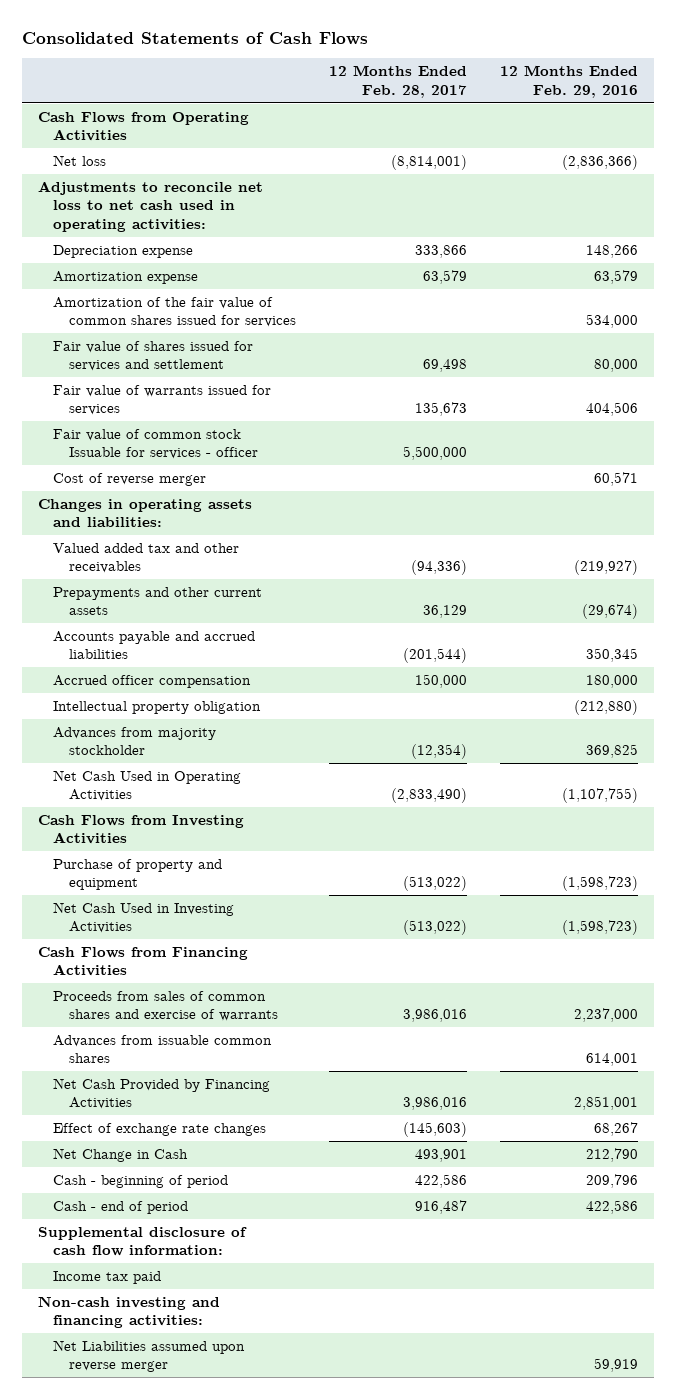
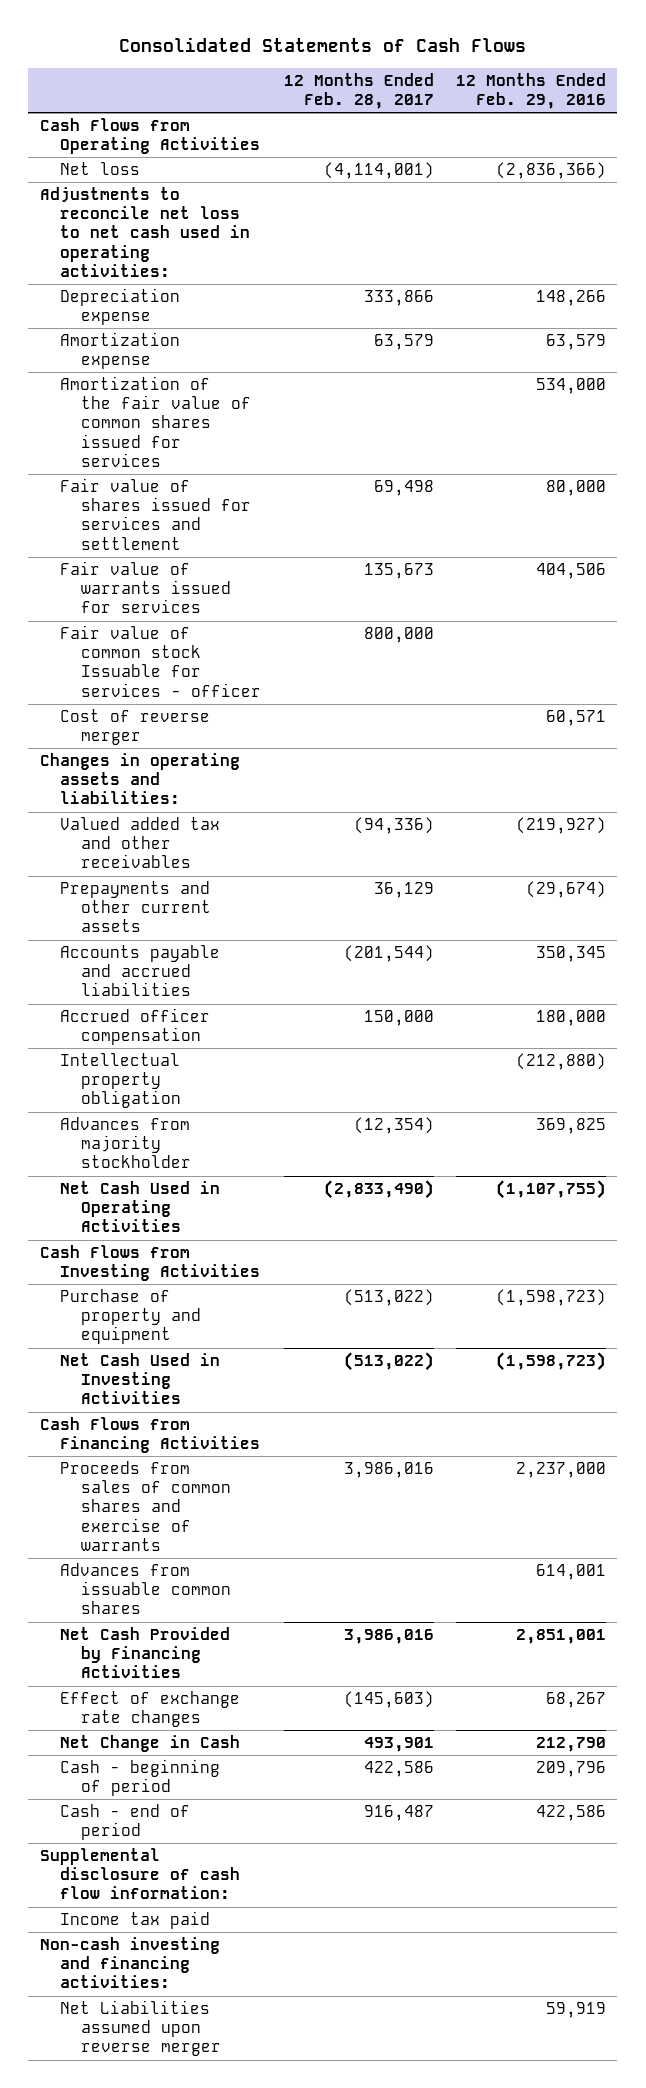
[390,154,467,170] (8,814,001) -> [323,162,434,180] (4,114,001)
[402,446,467,461] 5,500,000 -> [363,627,434,644] 800,000

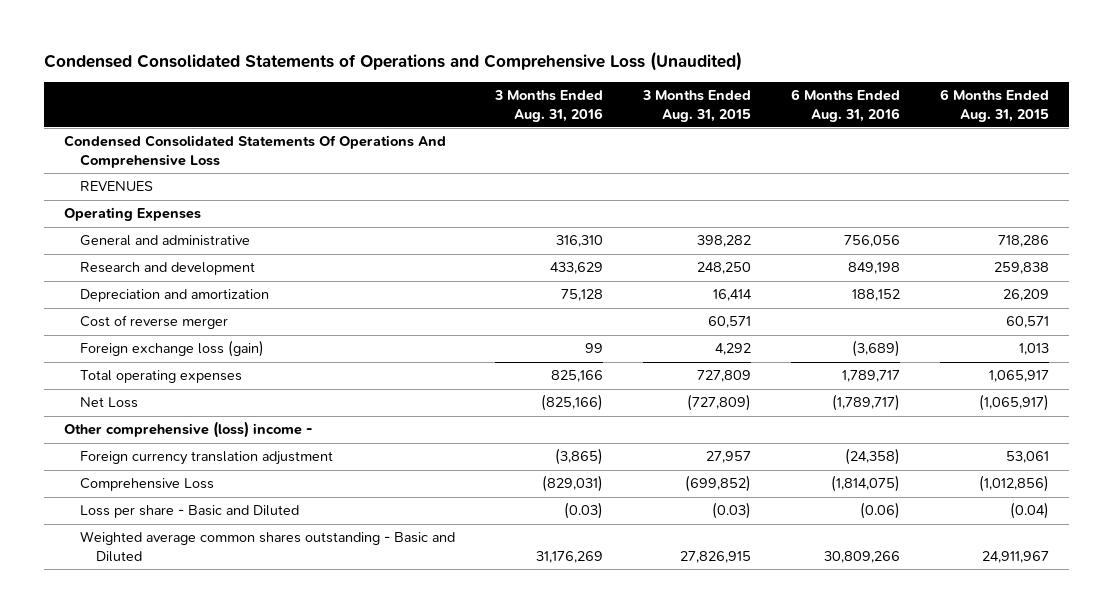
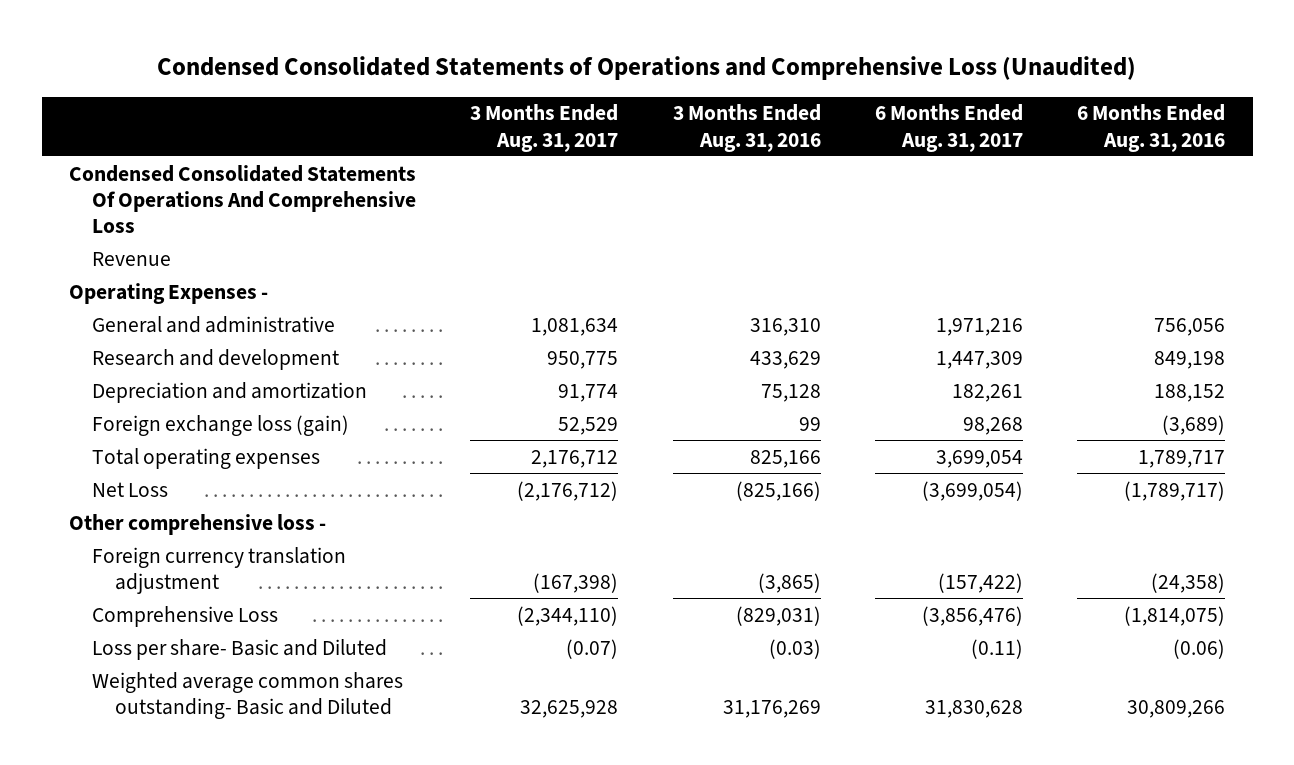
[641,89,751,122] 3 Months Ended Aug. 31, 2015 -> none
[939,88,1049,122] 6 Months Ended Aug. 31, 2015 -> none
none -> [470,104,619,152] 3 Months Ended Aug. 31, 2017
none -> [875,104,1024,152] 6 Months Ended Aug. 31, 2017
[79,181,153,192] REVENUES -> [92,251,172,266] Revenue
[64,207,202,222] Operating Expenses -> [68,282,268,304] Operating Expenses -
[79,315,228,330] Cost of reverse merger -> none
[64,421,313,439] Other comprehensive (loss) income - -> [68,513,326,535] Other comprehensive loss -
[79,505,299,519] Loss per share - Basic and Diluted -> [92,638,388,660] Loss per share- Basic and Diluted
[79,531,455,563] Weighted average common shares outstanding - Basic and Diluted -> [92,671,404,719] Weighted average common shares outstanding- Basic and Diluted

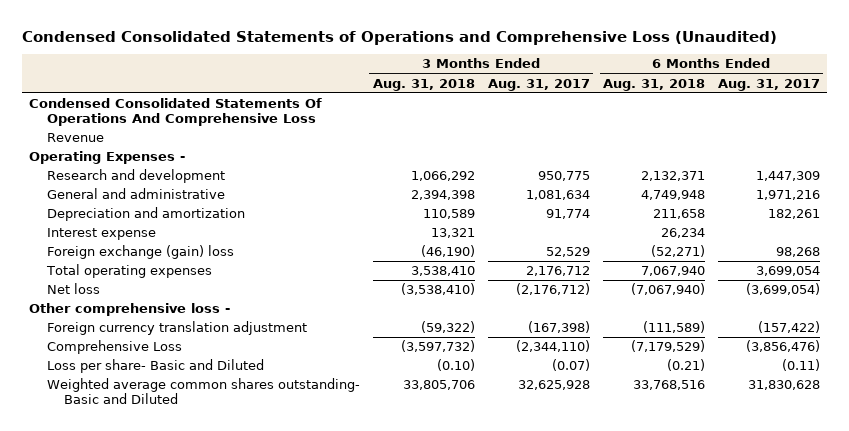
[672,104,821,152] 3 Months Ended Aug. 31, 2016 -> none
[1077,104,1226,152] 6 Months Ended Aug. 31, 2016 -> none
none -> [372,78,475,91] Aug. 31, 2018
none -> [602,78,705,91] Aug. 31, 2018
[92,315,336,333] General and administrative -> [46,188,225,200] General and administrative
none -> [46,228,156,241] Interest expense
[92,414,350,436] Foreign exchange loss (gain) -> [46,245,234,260] Foreign exchange (gain) loss
[92,481,169,497] Net Loss -> [46,283,100,295] Net loss

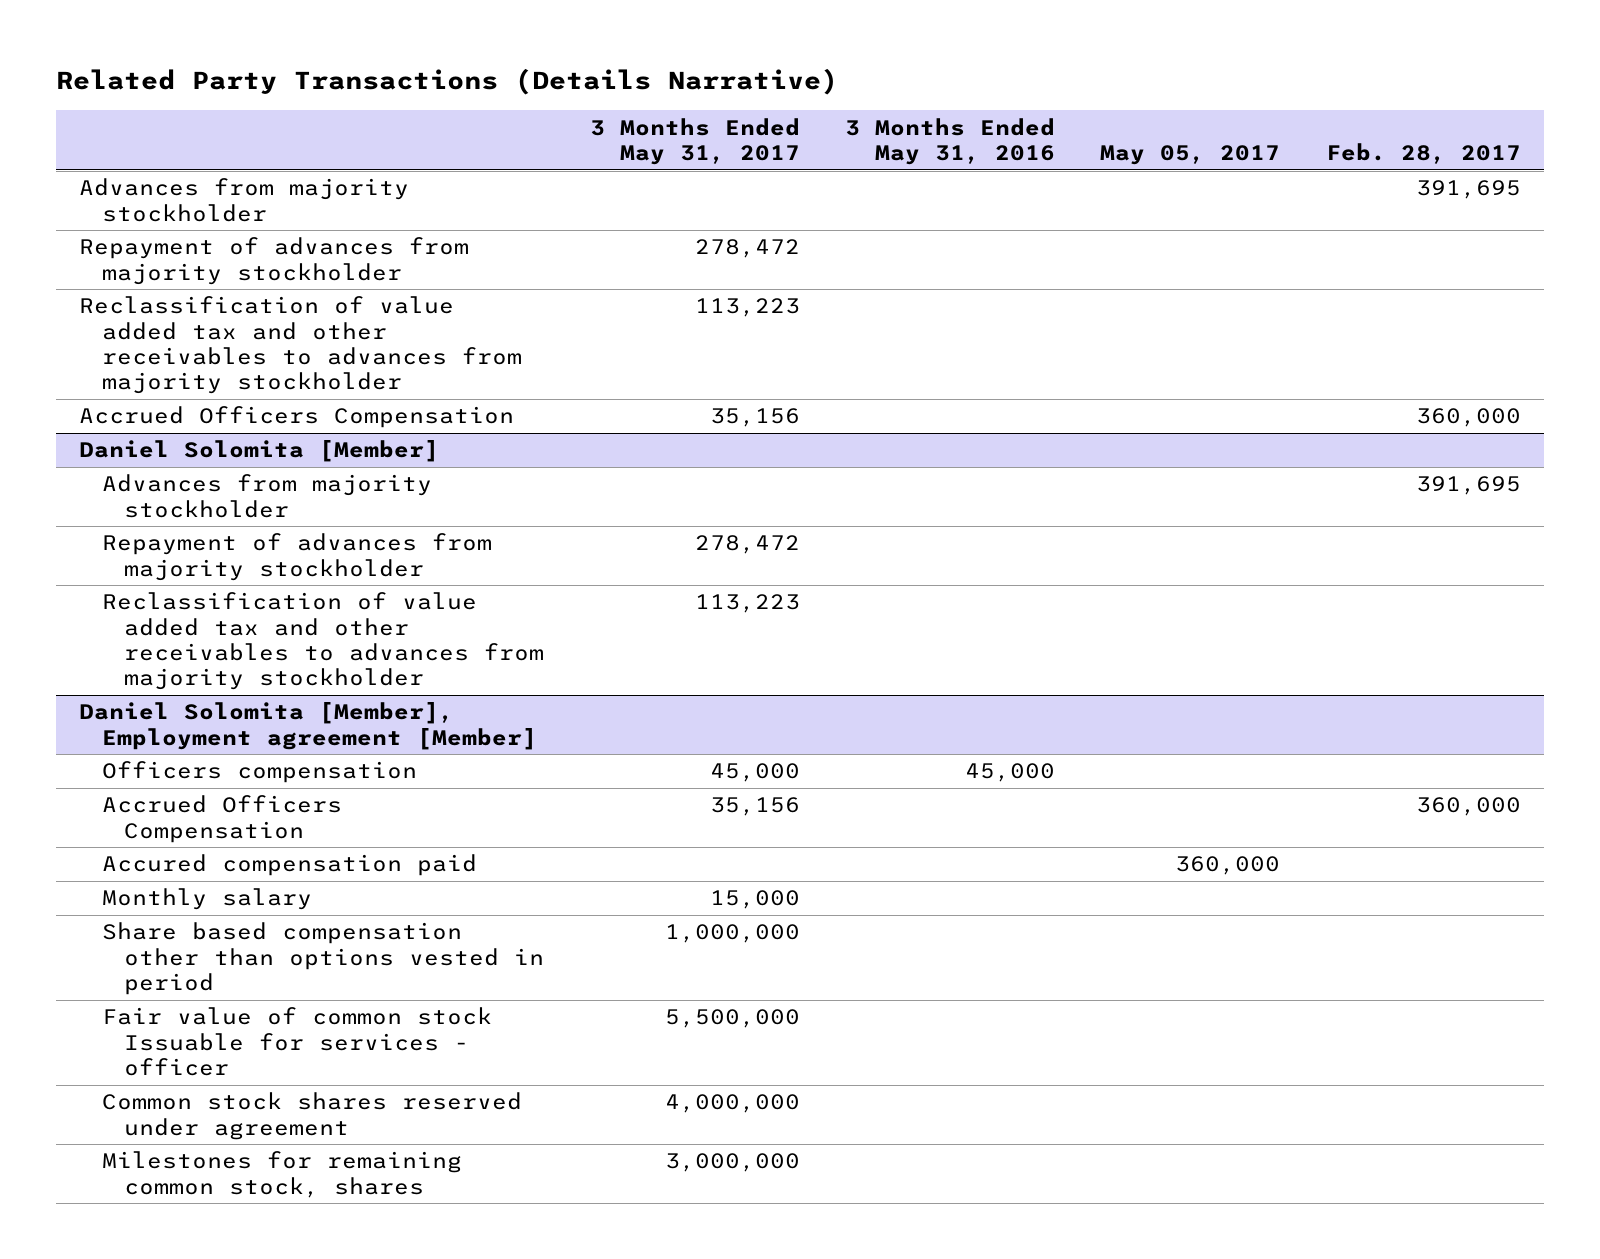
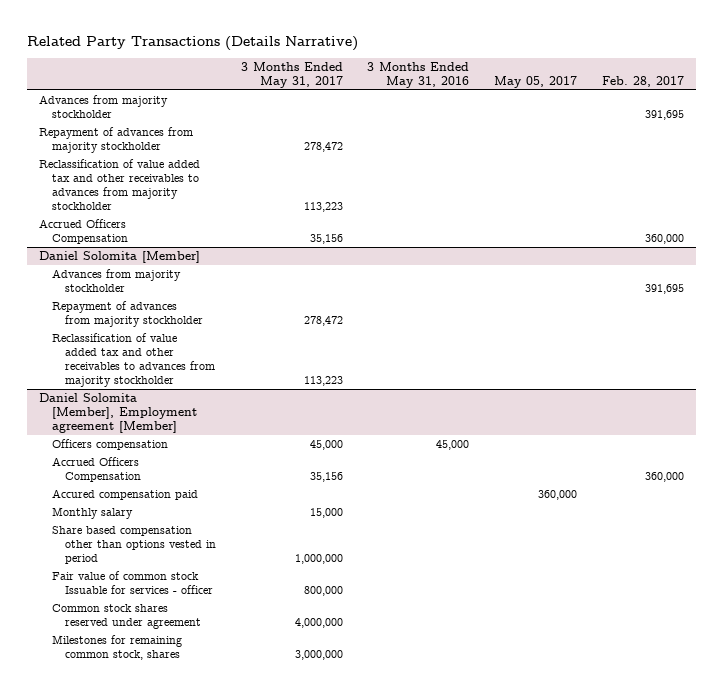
[664,1009,800,1029] 5,500,000 -> [303,586,343,597] 800,000

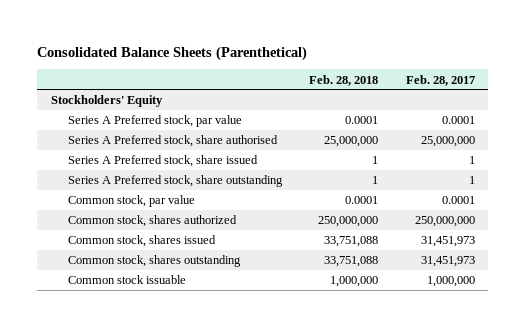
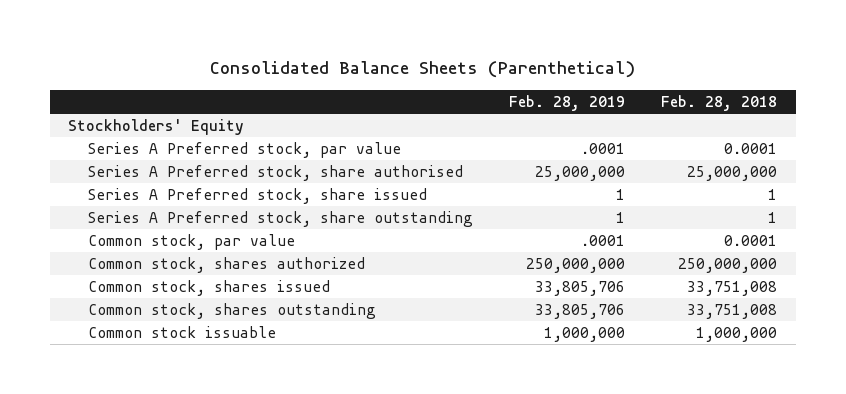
[405,74,475,86] Feb. 28, 2017 -> none
none -> [509,94,626,111] Feb. 28, 2019
[324,236,379,248] 33,751,088 -> [687,281,778,297] 33,751,008
[324,256,379,268] 33,751,088 -> [687,304,778,320] 33,751,008

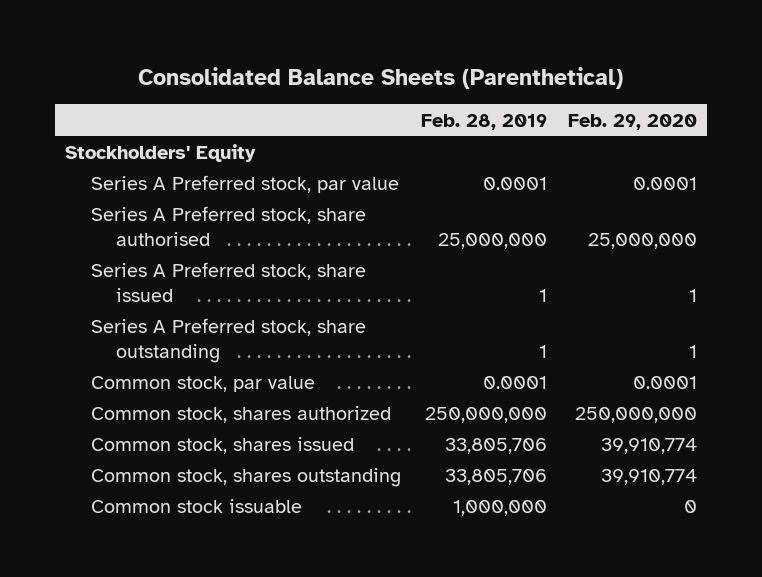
[661,94,778,111] Feb. 28, 2018 -> none
none -> [568,113,698,130] Feb. 29, 2020
[581,143,626,155] .0001 -> [483,177,548,191] 0.0001
[581,235,626,247] .0001 -> [483,376,548,390] 0.0001

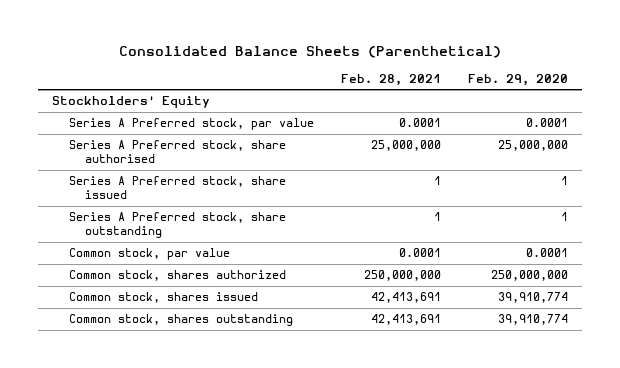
[421,113,548,130] Feb. 28, 2019 -> none
none -> [340,73,441,86] Feb. 28, 2021
[90,499,302,514] Common stock issuable -> none

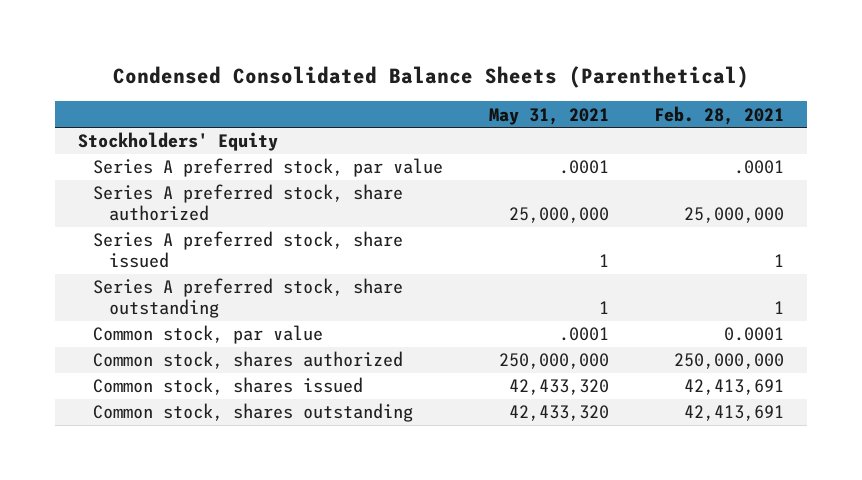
[118,45,501,58] Consolidated Balance Sheets (Parenthetical) -> [113,66,750,89] Condensed Consolidated Balance Sheets (Parenthetical)
[467,73,568,86] Feb. 29, 2020 -> none
none -> [488,107,609,125] May 31, 2021
[68,118,314,131] Series A Preferred stock, par value -> [93,158,444,178] Series A preferred stock, par value
[398,118,441,128] 0.0001 -> [734,160,785,175] .0001
[68,140,286,164] Series A Preferred stock, share authorised -> [93,184,404,222] Series A preferred stock, share authorized
[68,176,286,200] Series A Preferred stock, share issued -> [93,231,404,269] Series A preferred stock, share issued
[68,212,286,239] Series A Preferred stock, share outstanding -> [93,278,404,319] Series A preferred stock, share outstanding

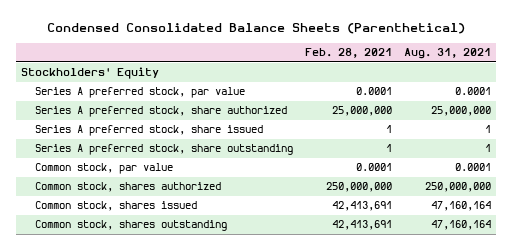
[488,107,609,125] May 31, 2021 -> none
none -> [403,48,491,60] Aug. 31, 2021
[734,160,785,175] .0001 -> [356,87,393,96] 0.0001

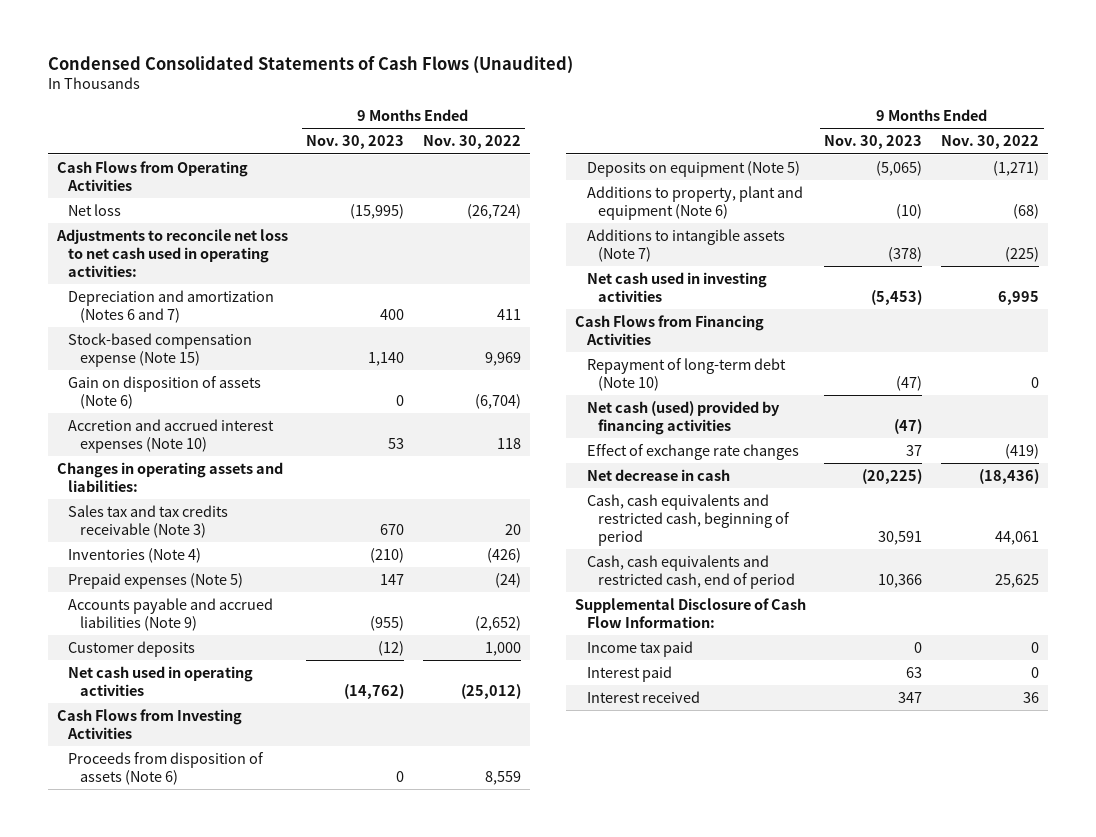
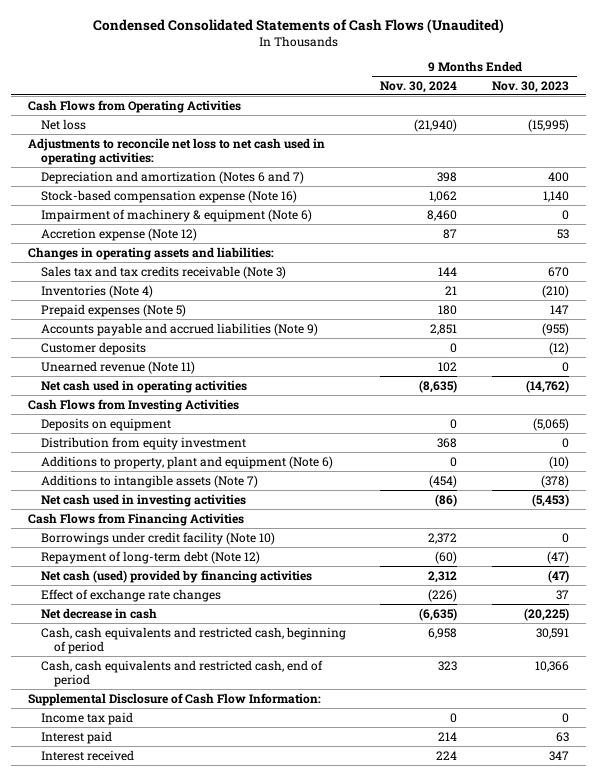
[422,135,521,150] Nov. 30, 2022 -> none
none -> [380,80,458,93] Nov. 30, 2024
[68,375,262,409] Gain on disposition of assets (Note 6) -> none
[68,418,275,453] Accretion and accrued interest expenses (Note 10) -> none
[68,332,253,367] Stock-based compensation expense (Note 15) -> [41,189,298,203] Stock-based compensation expense (Note 16)
none -> [41,208,313,222] Impairment of machinery & equipment (Note 6)
none -> [41,227,198,241] Accretion expense (Note 12)
none -> [41,360,196,374] Unearned revenue (Note 11)
[68,751,265,785] Proceeds from disposition of assets (Note 6) -> none
[586,160,800,177] Deposits on equipment (Note 5) -> [41,417,172,431] Deposits on equipment
none -> [41,436,247,450] Distribution from equity investment
none -> [41,531,276,545] Borrowings under credit facility (Note 10)
[586,357,786,391] Repayment of long-term debt (Note 10) -> [41,550,261,564] Repayment of long-term debt (Note 12)

